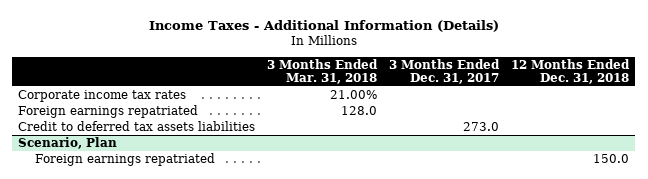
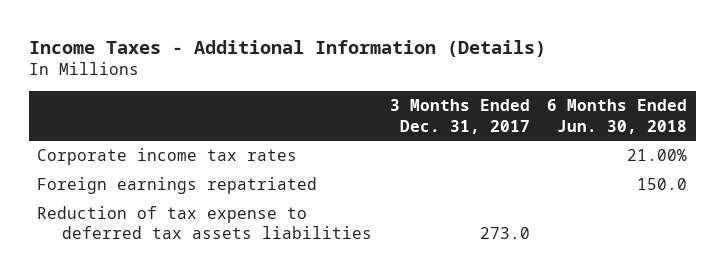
[267,58,379,84] 3 Months Ended Mar. 31, 2018 -> none
[511,58,631,84] 12 Months Ended Dec. 31, 2018 -> none
none -> [547,99,688,134] 6 Months Ended Jun. 30, 2018
[18,137,118,150] Scenario, Plan -> none
[34,153,215,167] Foreign earnings repatriated -> none
[18,121,256,132] Credit to deferred tax assets liabilities -> [37,206,373,240] Reduction of tax expense to deferred tax assets liabilities

